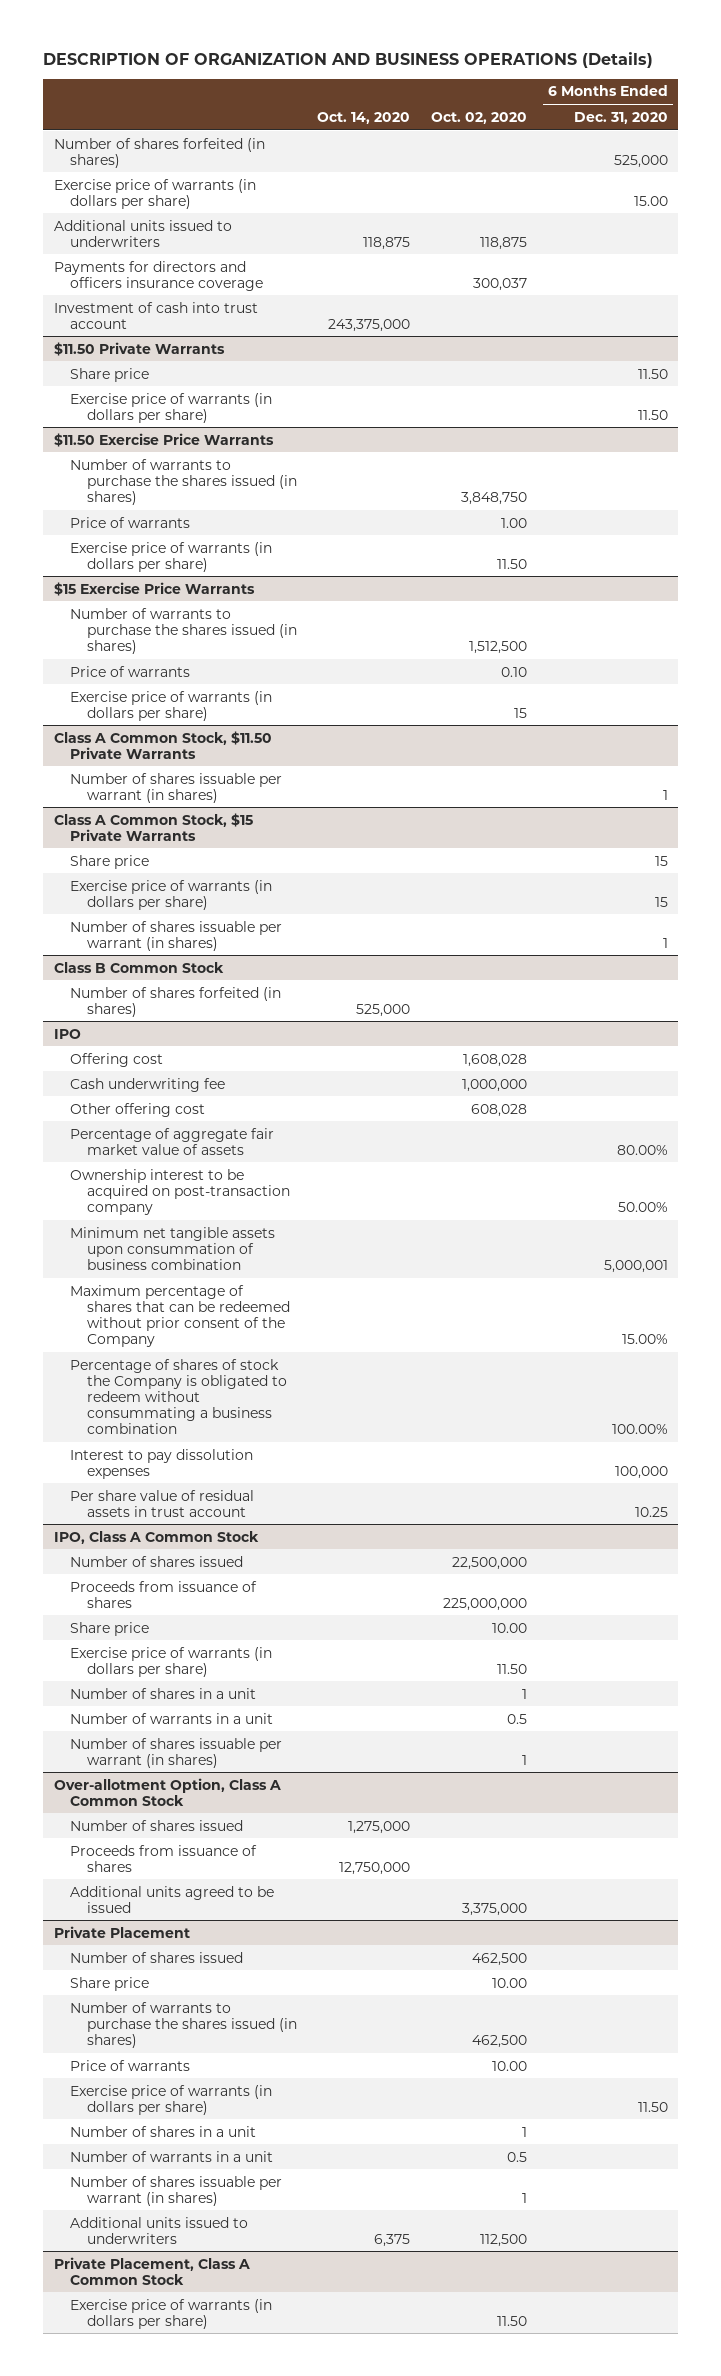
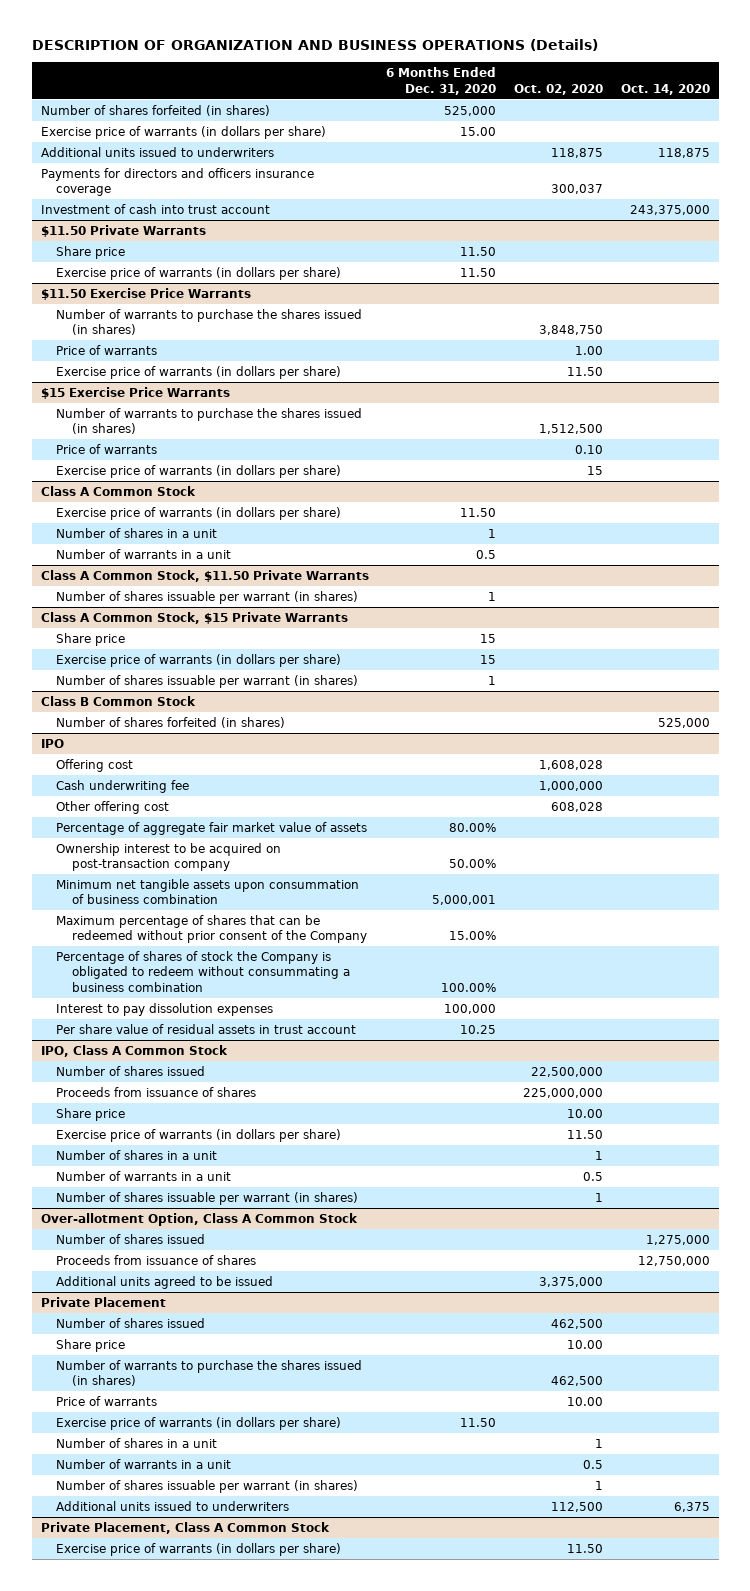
none -> [40,485,196,496] Class A Common Stock
none -> [56,506,342,520] Exercise price of warrants (in dollars per share)
none -> [56,527,218,538] Number of shares in a unit
none -> [56,548,232,559] Number of warrants in a unit

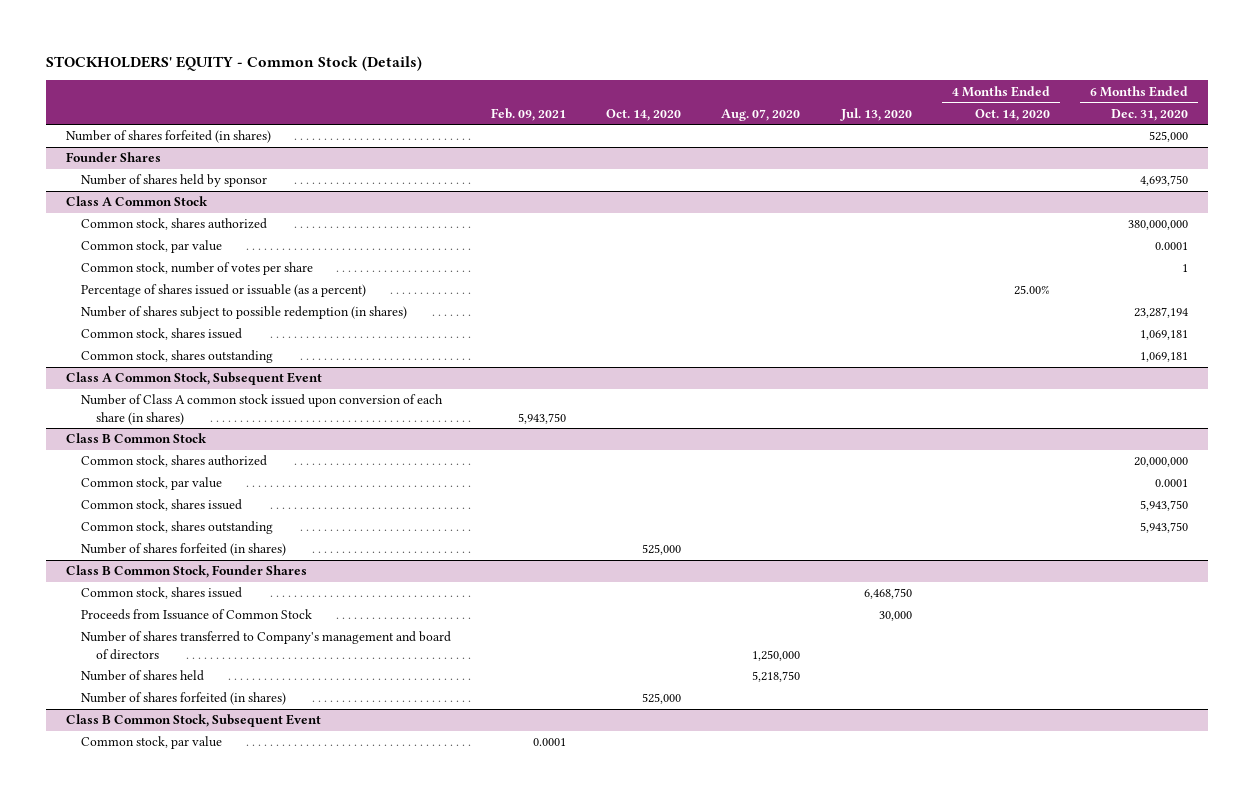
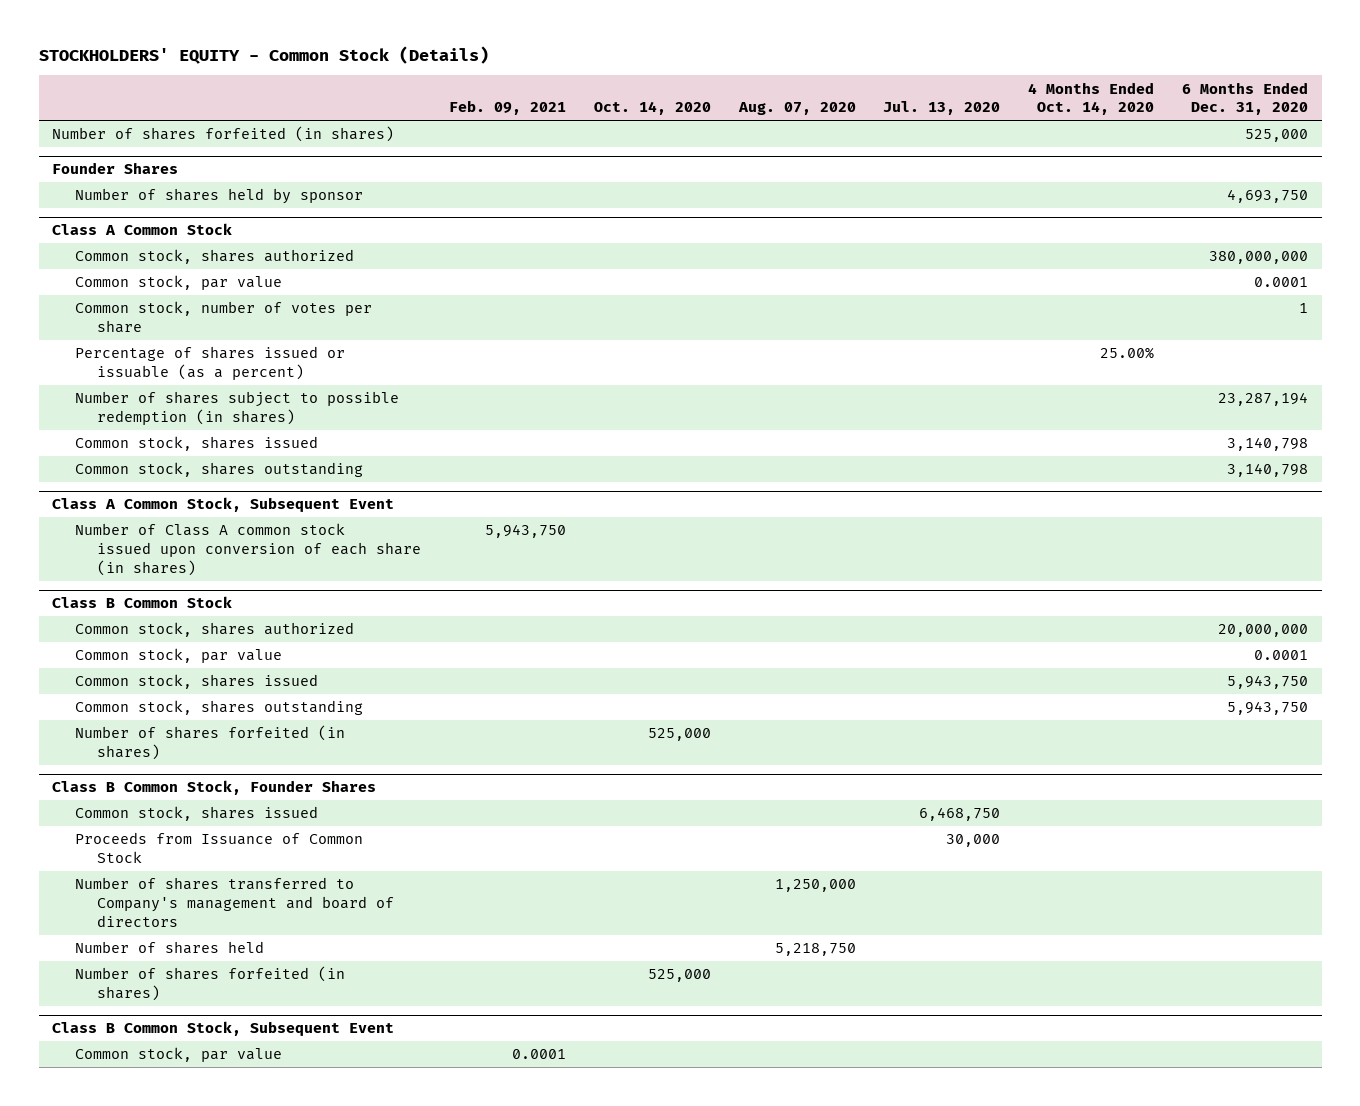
[1140,330,1189,341] 1,069,181 -> [1226,437,1308,452] 3,140,798
[1140,352,1189,363] 1,069,181 -> [1226,463,1308,478] 3,140,798

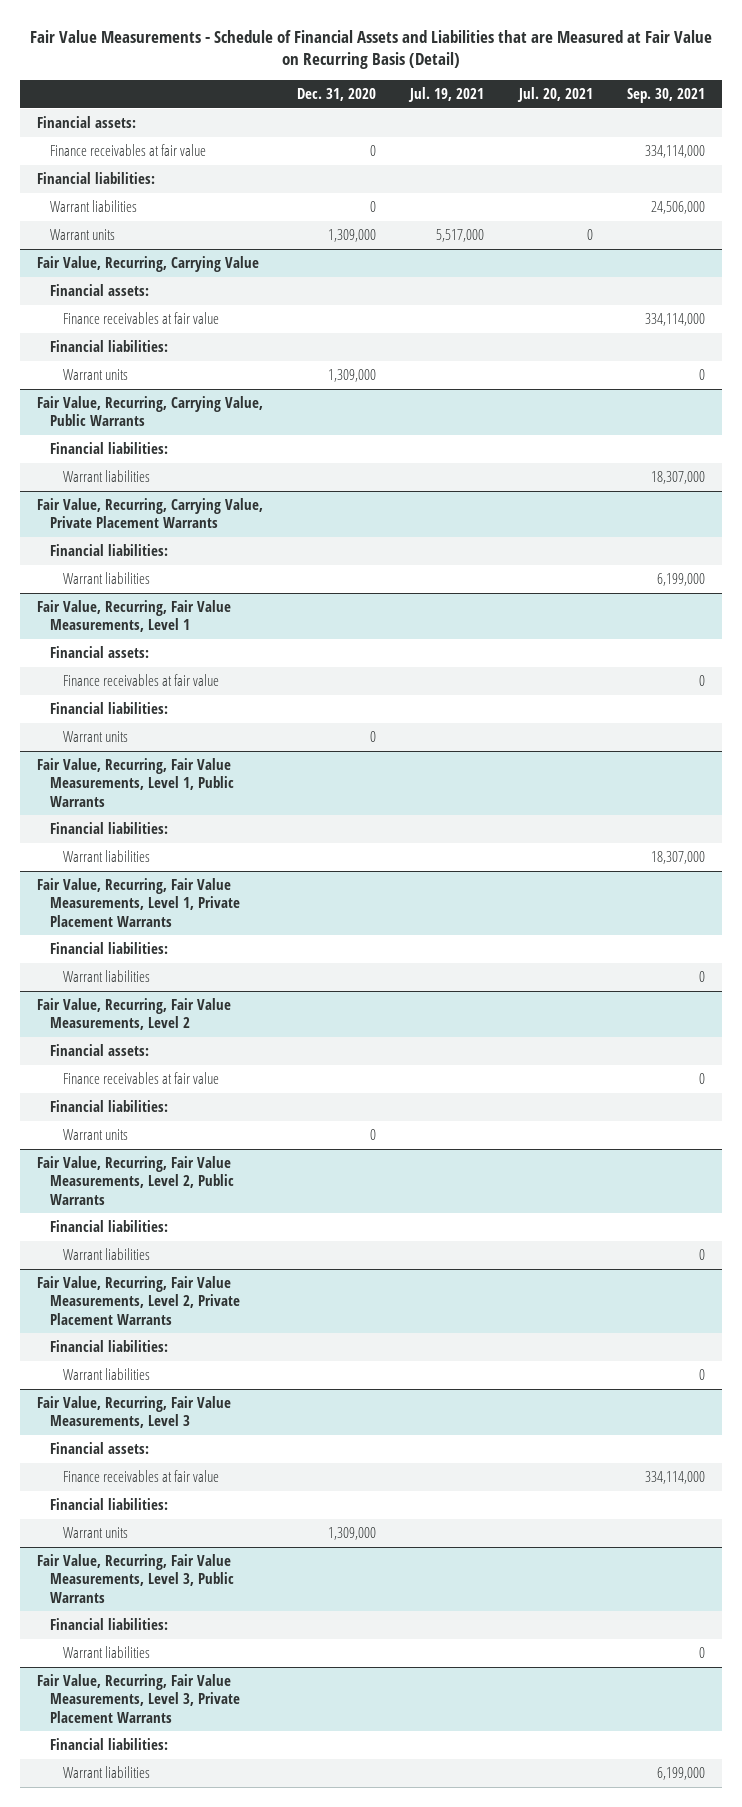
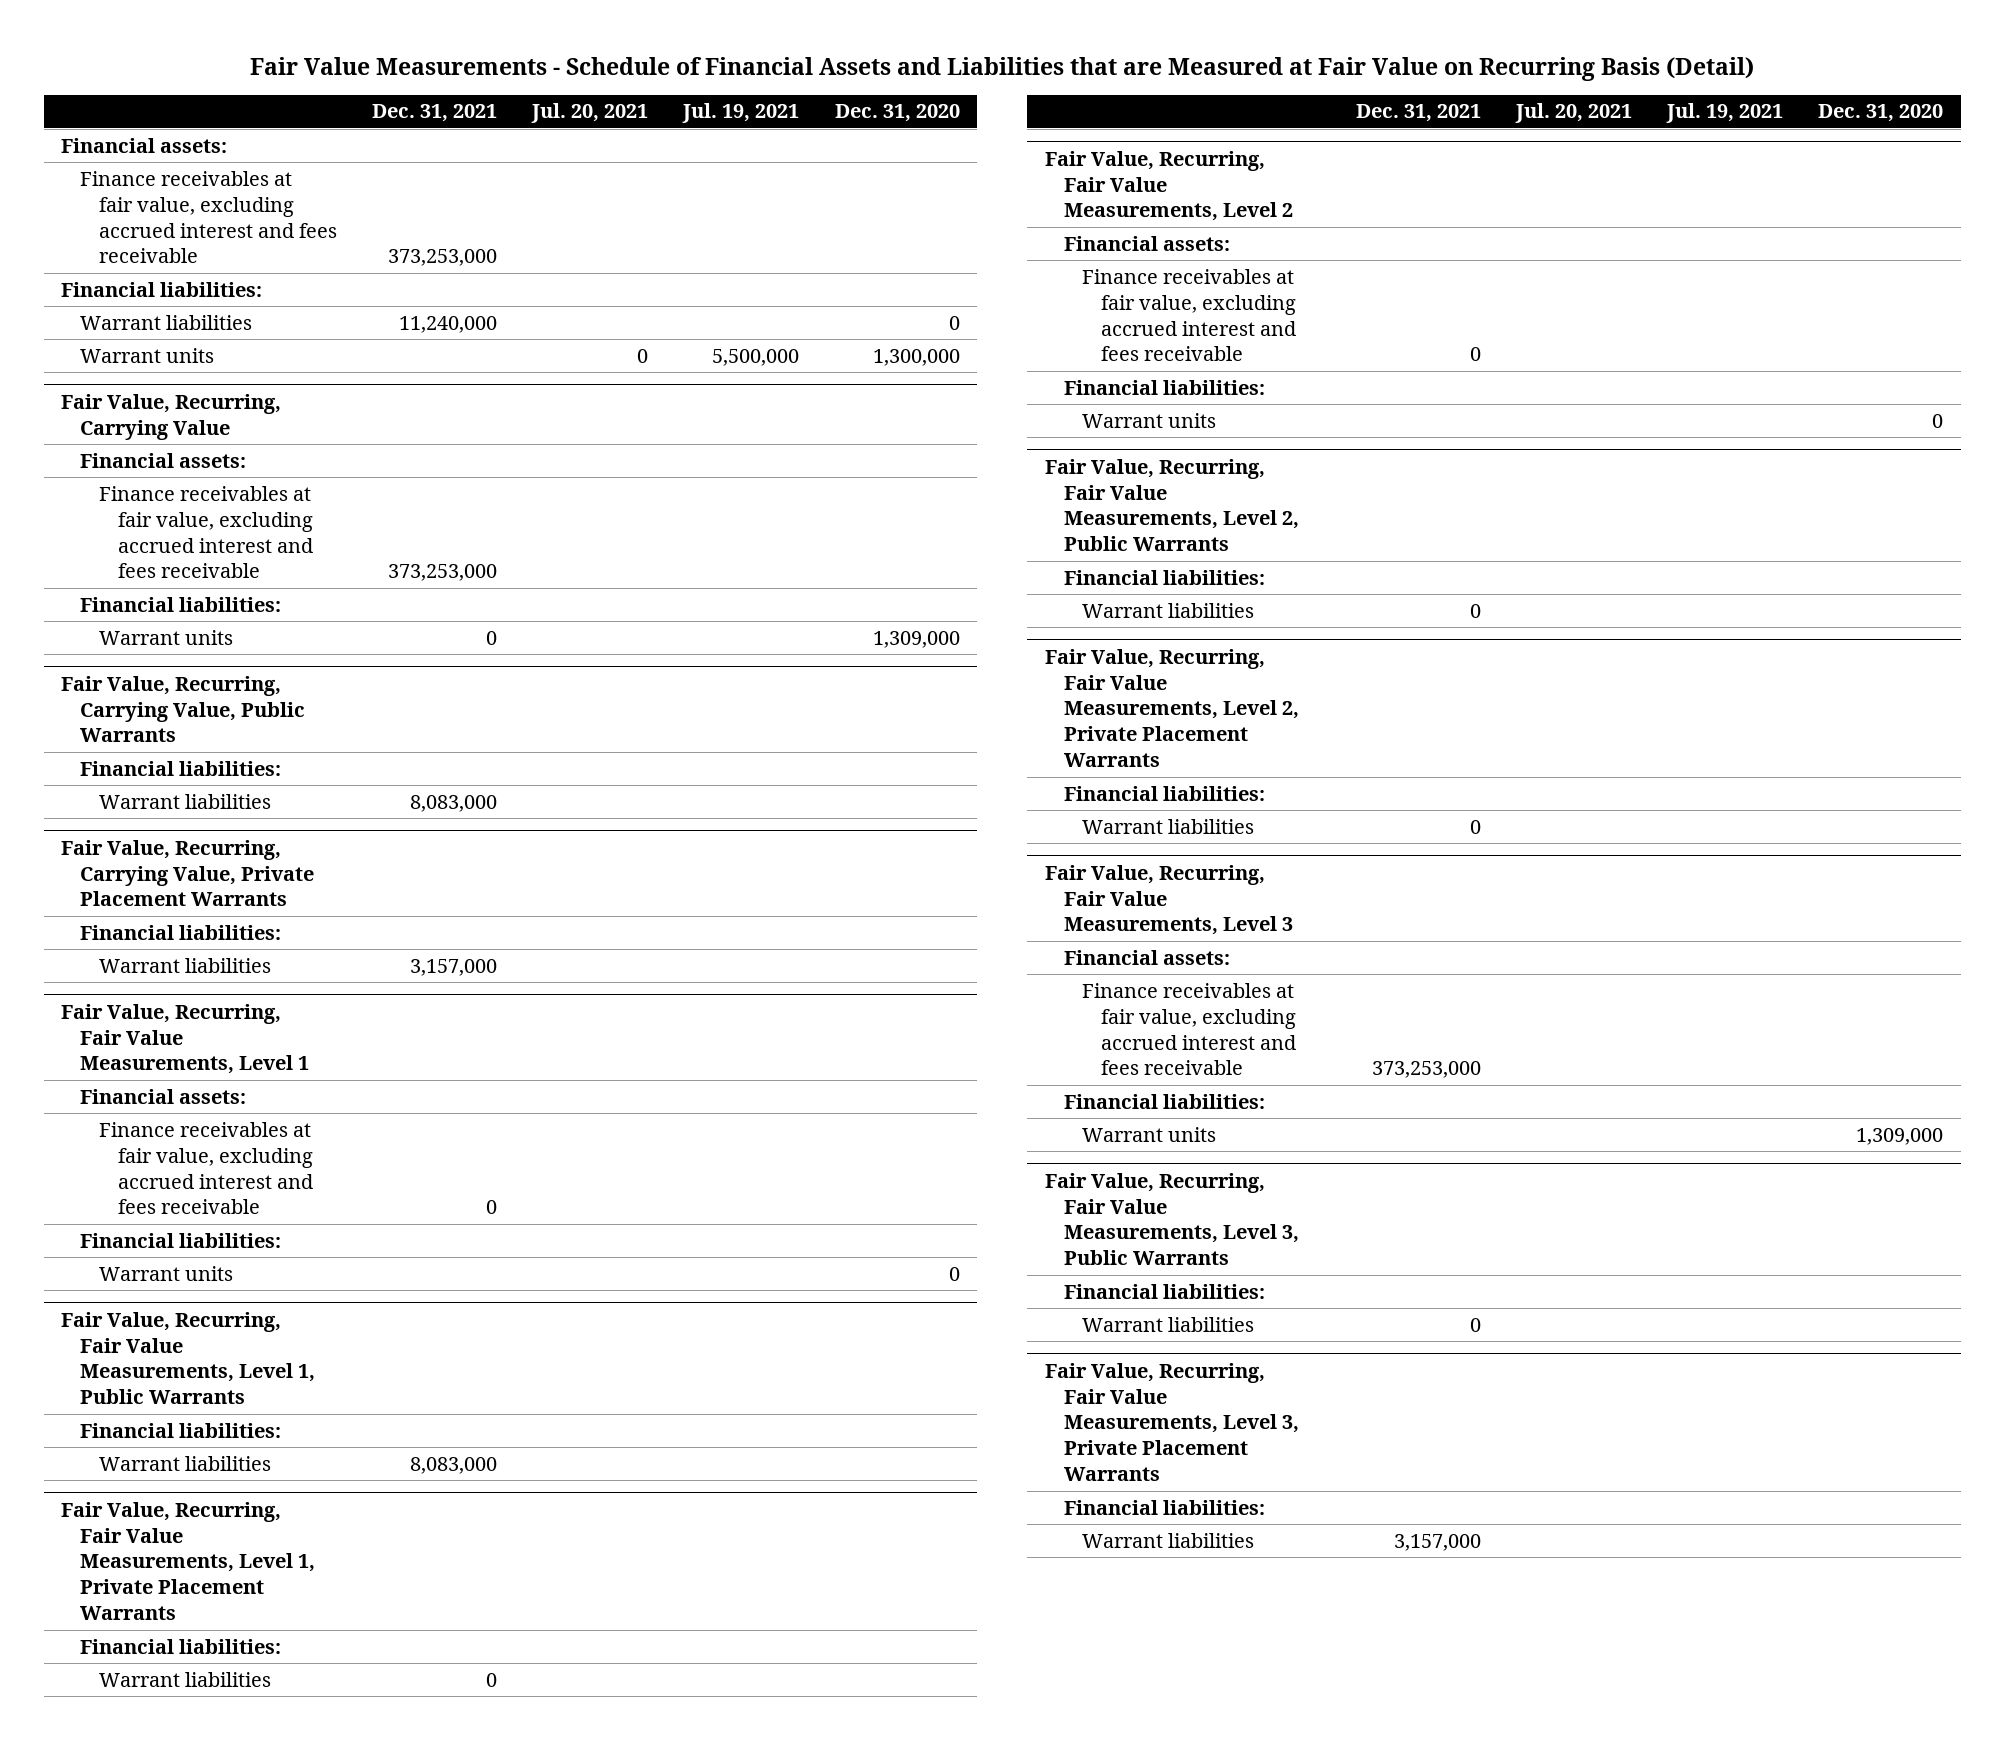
[626,87,705,103] Sep. 30, 2021 -> none
none -> [372,104,498,123] Dec. 31, 2021
[50,143,207,156] Finance receivables at fair value -> none
none -> [80,170,337,264] Finance receivables at fair value, excluding accrued interest and fees receivable
[328,228,377,242] 1,309,000 -> [872,348,960,366] 1,300,000
[436,228,485,242] 5,517,000 -> [712,348,800,366] 5,500,000
[63,311,220,324] Finance receivables at fair value -> none
none -> [98,485,313,579] Finance receivables at fair value, excluding accrued interest and fees receivable
[63,673,220,686] Finance receivables at fair value -> none
none -> [98,1121,313,1215] Finance receivables at fair value, excluding accrued interest and fees receivable
[63,1071,220,1084] Finance receivables at fair value -> none
none -> [1082,268,1297,362] Finance receivables at fair value, excluding accrued interest and fees receivable
[63,1469,220,1482] Finance receivables at fair value -> none
none -> [1082,982,1297,1076] Finance receivables at fair value, excluding accrued interest and fees receivable

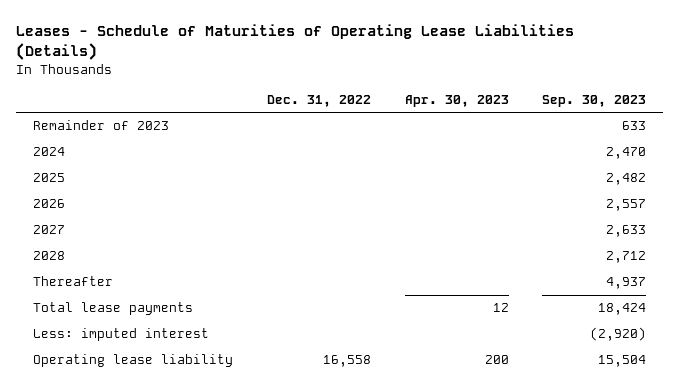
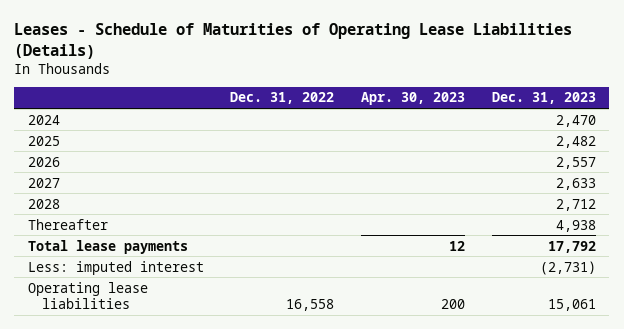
[542,95,647,108] Sep. 30, 2023 -> none
none -> [492,92,597,105] Dec. 31, 2023
[32,120,169,131] Remainder of 2023 -> none
[32,354,233,368] Operating lease liability -> [27,281,148,309] Operating lease liabilities

